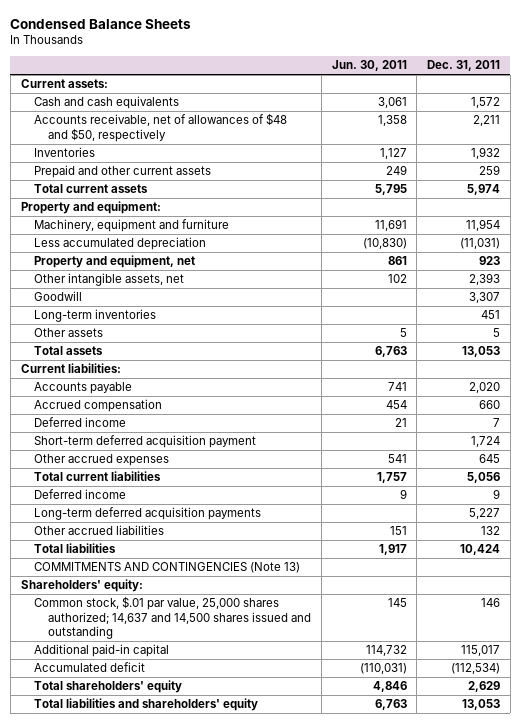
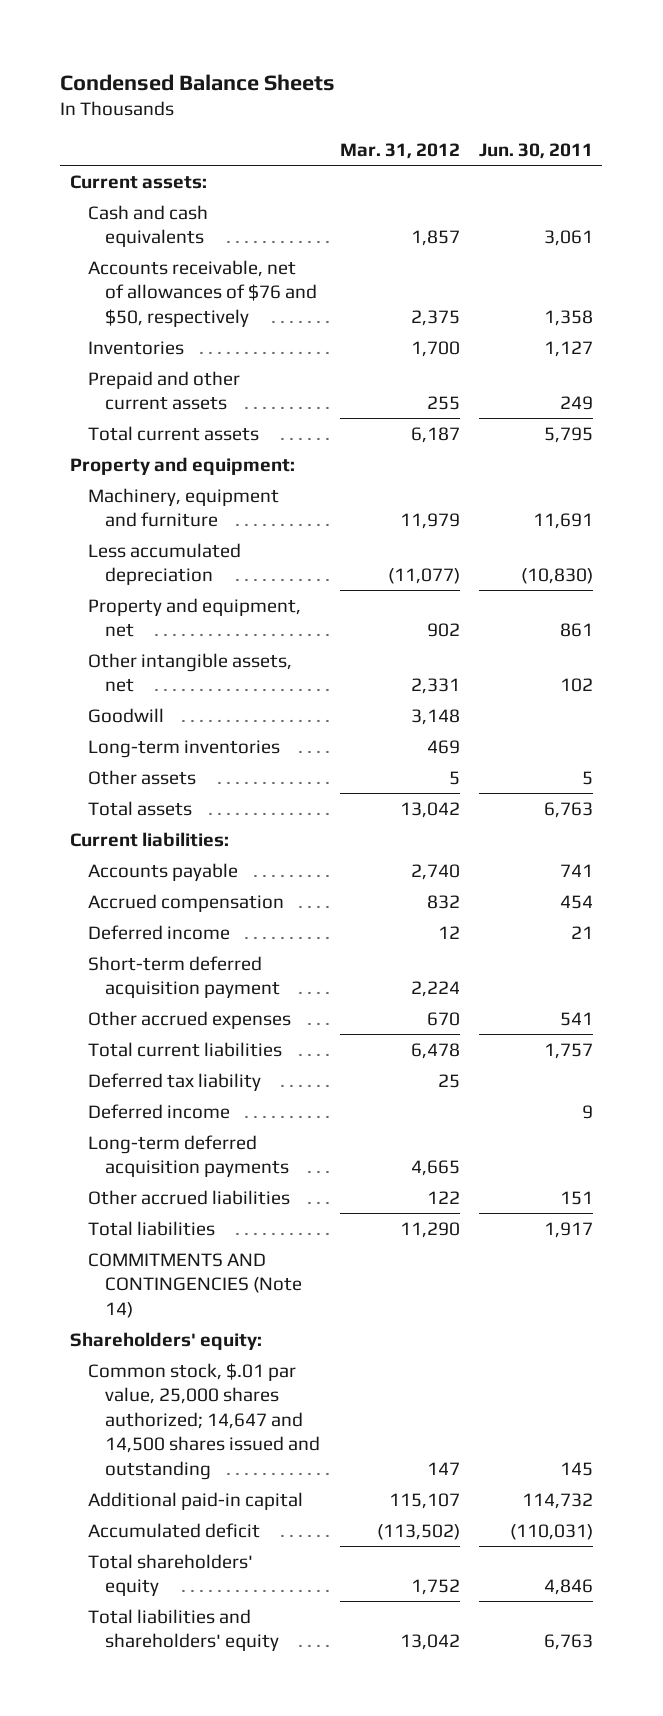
[427,60,501,72] Dec. 31, 2011 -> none
none -> [339,142,460,159] Mar. 31, 2012
[34,113,288,142] Accounts receivable, net of allowances of $48 and $50, respectively -> [87,259,318,327] Accounts receivable, net of allowances of $76 and $50, respectively
none -> [87,1072,261,1091] Deferred tax liability
[34,562,301,574] COMMITMENTS AND CONTINGENCIES (Note 13) -> [87,1252,303,1318] COMMITMENTS AND CONTINGENCIES (Note 14)
[34,596,312,640] Common stock, $.01 par value, 25,000 shares authorized; 14,637 and 14,500 shares issued and outstanding -> [87,1362,321,1480] Common stock, $.01 par value, 25,000 shares authorized; 14,647 and 14,500 shares issued and outstanding

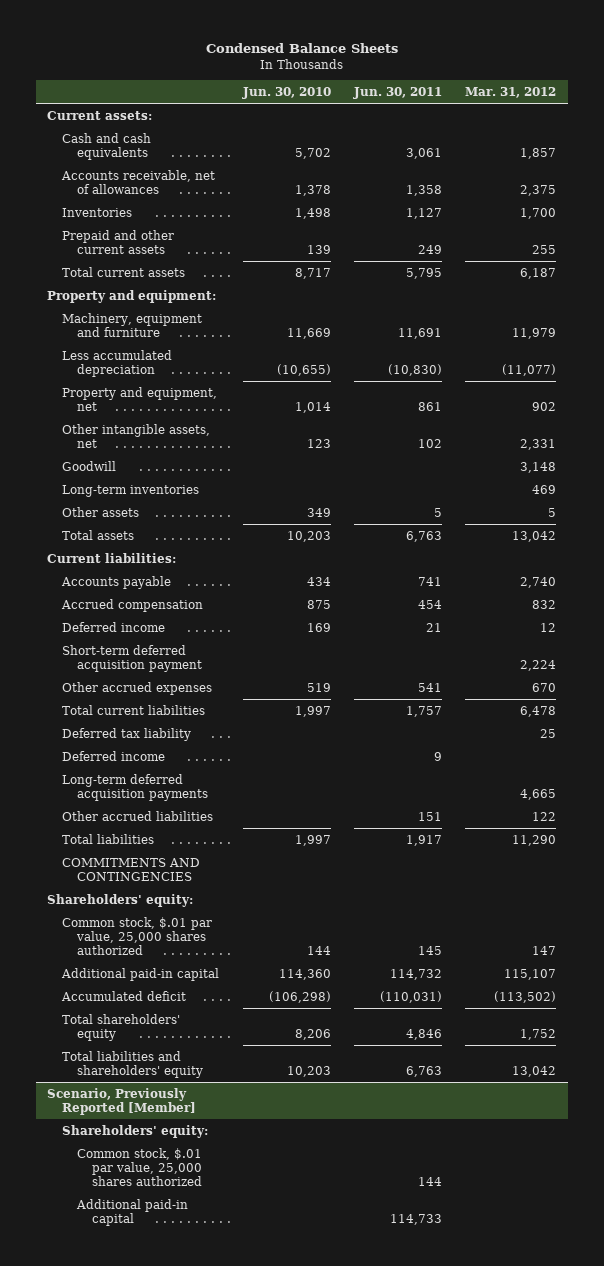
none -> [241,87,331,100] Jun. 30, 2010
[87,259,318,327] Accounts receivable, net of allowances of $76 and $50, respectively -> [61,169,216,194] Accounts receivable, net of allowances
[87,1252,303,1318] COMMITMENTS AND CONTINGENCIES (Note 14) -> [62,857,201,881] COMMITMENTS AND CONTINGENCIES
[87,1362,321,1480] Common stock, $.01 par value, 25,000 shares authorized; 14,647 and 14,500 shares issued and outstanding -> [62,916,213,955] Common stock, $.01 par value, 25,000 shares authorized
none -> [47,1087,197,1115] Scenario, Previously Reported [Member]
none -> [62,1124,209,1138] Shareholders' equity:
none -> [77,1147,203,1186] Common stock, $.01 par value, 25,000 shares authorized
none -> [76,1198,189,1226] Additional paid-in capital

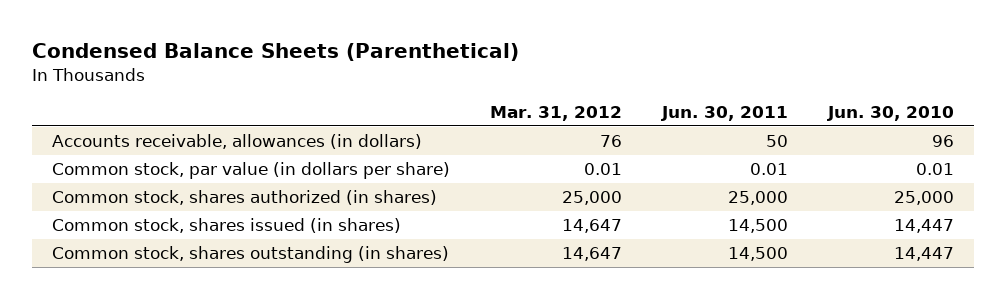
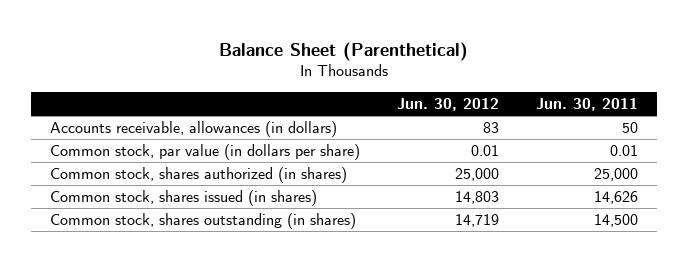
[31,43,519,62] Condensed Balance Sheets (Parenthetical) -> [219,41,469,61] Balance Sheet (Parenthetical)
[489,106,622,122] Mar. 31, 2012 -> none
[827,106,955,122] Jun. 30, 2010 -> none
none -> [397,97,500,111] Jun. 30, 2012
[728,218,789,233] 14,500 -> [594,191,639,205] 14,626

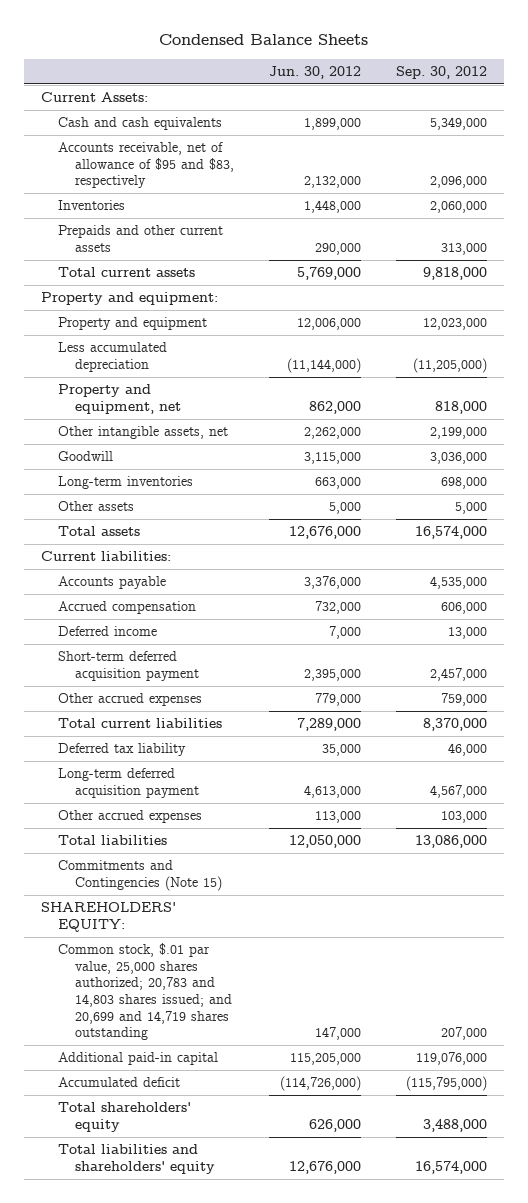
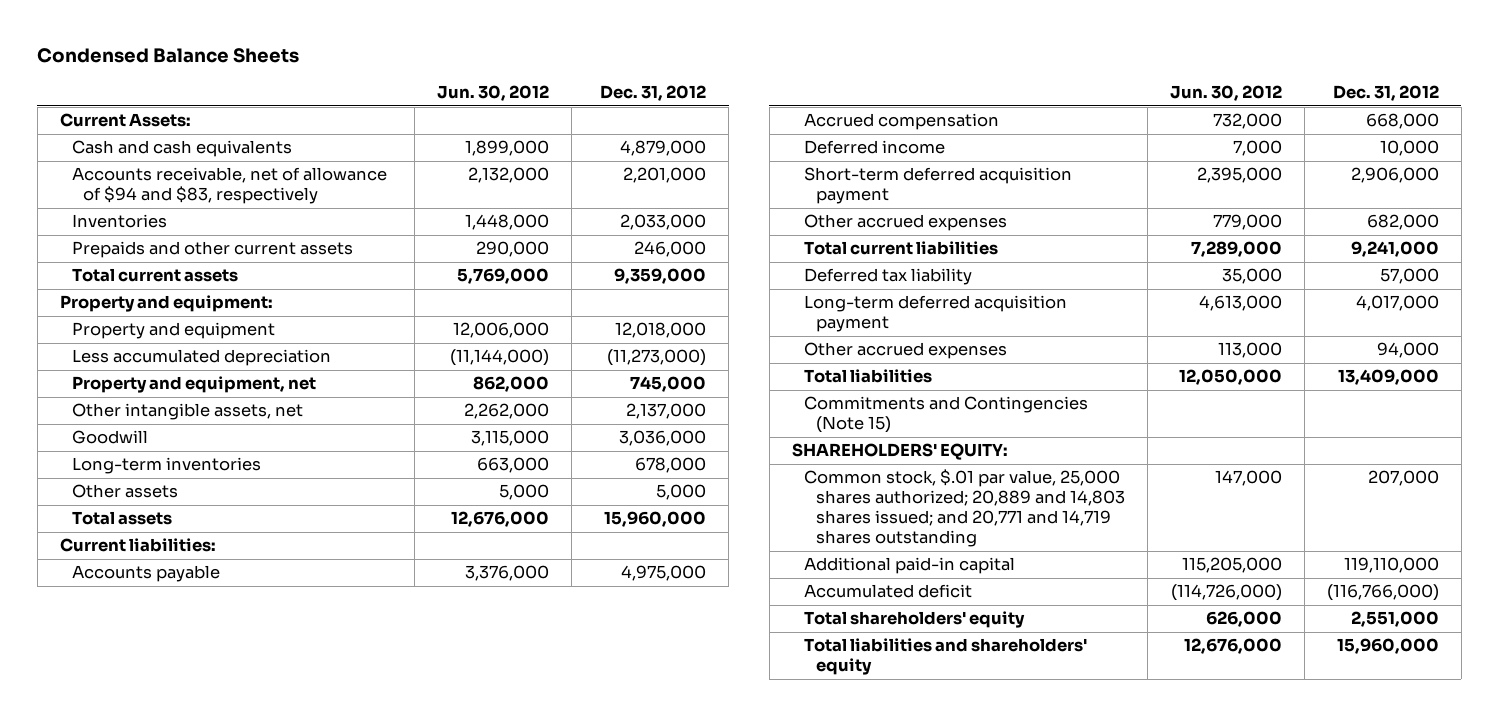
[395,65,487,79] Sep. 30, 2012 -> none
none -> [600,85,707,102] Dec. 31, 2012
[58,142,235,189] Accounts receivable, net of allowance of $95 and $83, respectively -> [71,167,387,205] Accounts receivable, net of allowance of $94 and $83, respectively
[58,943,233,1041] Common stock, $.01 par value, 25,000 shares authorized; 20,783 and 14,803 shares issued; and 20,699 and 14,719 shares outstanding -> [803,469,1125,548] Common stock, $.01 par value, 25,000 shares authorized; 20,889 and 14,803 shares issued; and 20,771 and 14,719 shares outstanding

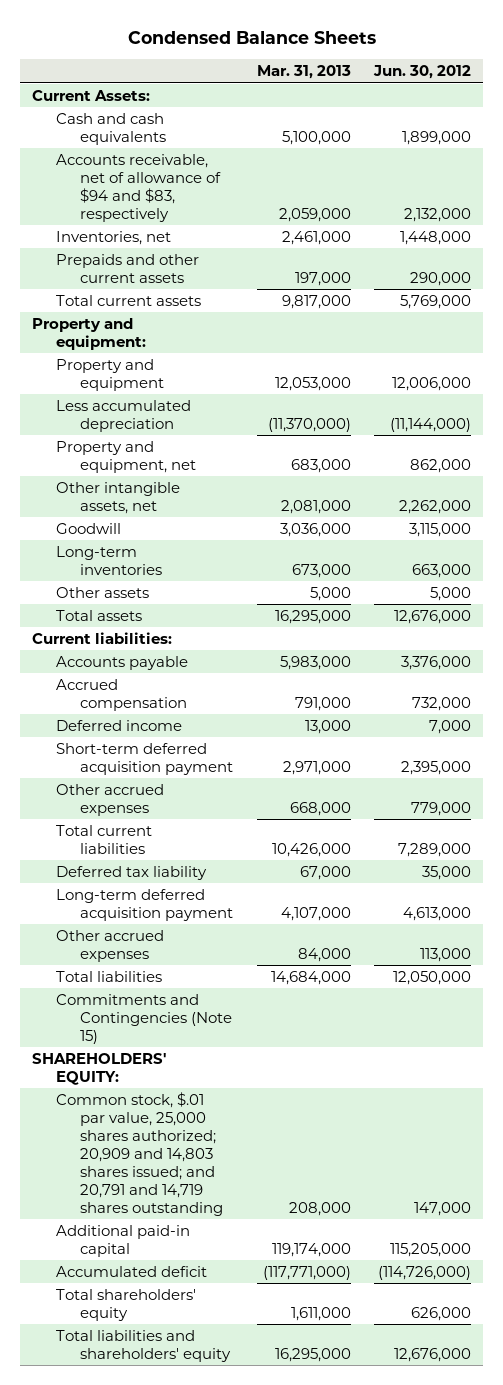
[600,85,707,102] Dec. 31, 2012 -> none
none -> [256,65,351,80] Mar. 31, 2013
[71,214,167,229] Inventories -> [56,231,172,246] Inventories, net
[803,469,1125,548] Common stock, $.01 par value, 25,000 shares authorized; 20,889 and 14,803 shares issued; and 20,771 and 14,719 shares outstanding -> [56,1092,224,1216] Common stock, $.01 par value, 25,000 shares authorized; 20,909 and 14,803 shares issued; and 20,791 and 14,719 shares outstanding

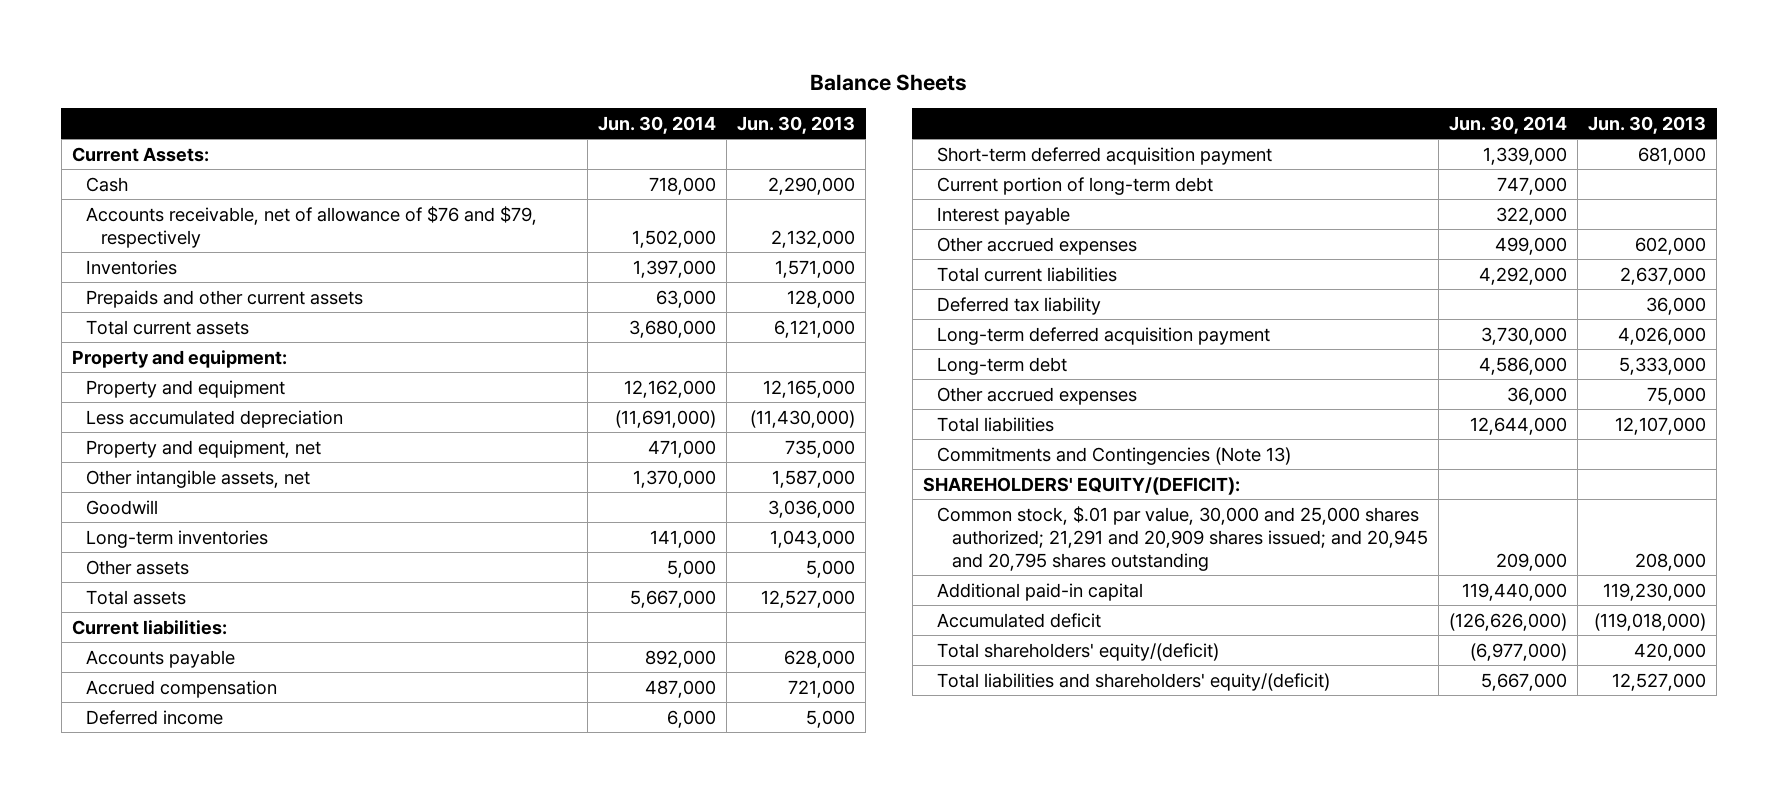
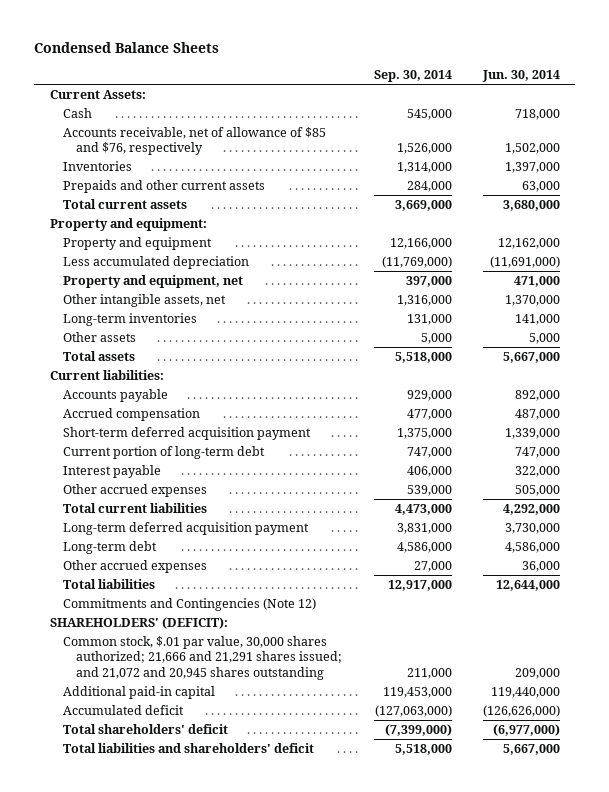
[809,73,967,91] Balance Sheets -> [33,41,219,53] Condensed Balance Sheets
[737,115,856,134] Jun. 30, 2013 -> none
none -> [373,70,452,83] Sep. 30, 2014
[86,205,538,248] Accounts receivable, net of allowance of $76 and $79, respectively -> [62,126,326,156] Accounts receivable, net of allowance of $85 and $76, respectively
[86,499,159,515] Goodwill -> none
[86,709,224,725] Deferred income -> none
[1494,236,1567,255] 499,000 -> [514,484,560,496] 505,000
[937,296,1102,315] Deferred tax liability -> none
[937,446,1292,465] Commitments and Contingencies (Note 13) -> [62,597,316,611] Commitments and Contingencies (Note 12)
[922,476,1240,495] SHAREHOLDERS' EQUITY/(DEFICIT): -> [49,616,228,629] SHAREHOLDERS' (DEFICIT):
[937,505,1428,571] Common stock, $.01 par value, 30,000 and 25,000 shares authorized; 21,291 and 20,909 shares issued; and 20,945 and 20,795 shares outstanding -> [62,635,343,680] Common stock, $.01 par value, 30,000 shares authorized; 21,666 and 21,291 shares issued; and 21,072 and 20,945 shares outstanding
[937,642,1220,661] Total shareholders' equity/(deficit) -> [62,723,228,734] Total shareholders' deficit
[937,672,1331,691] Total liabilities and shareholders' equity/(deficit) -> [62,742,314,753] Total liabilities and shareholders' deficit

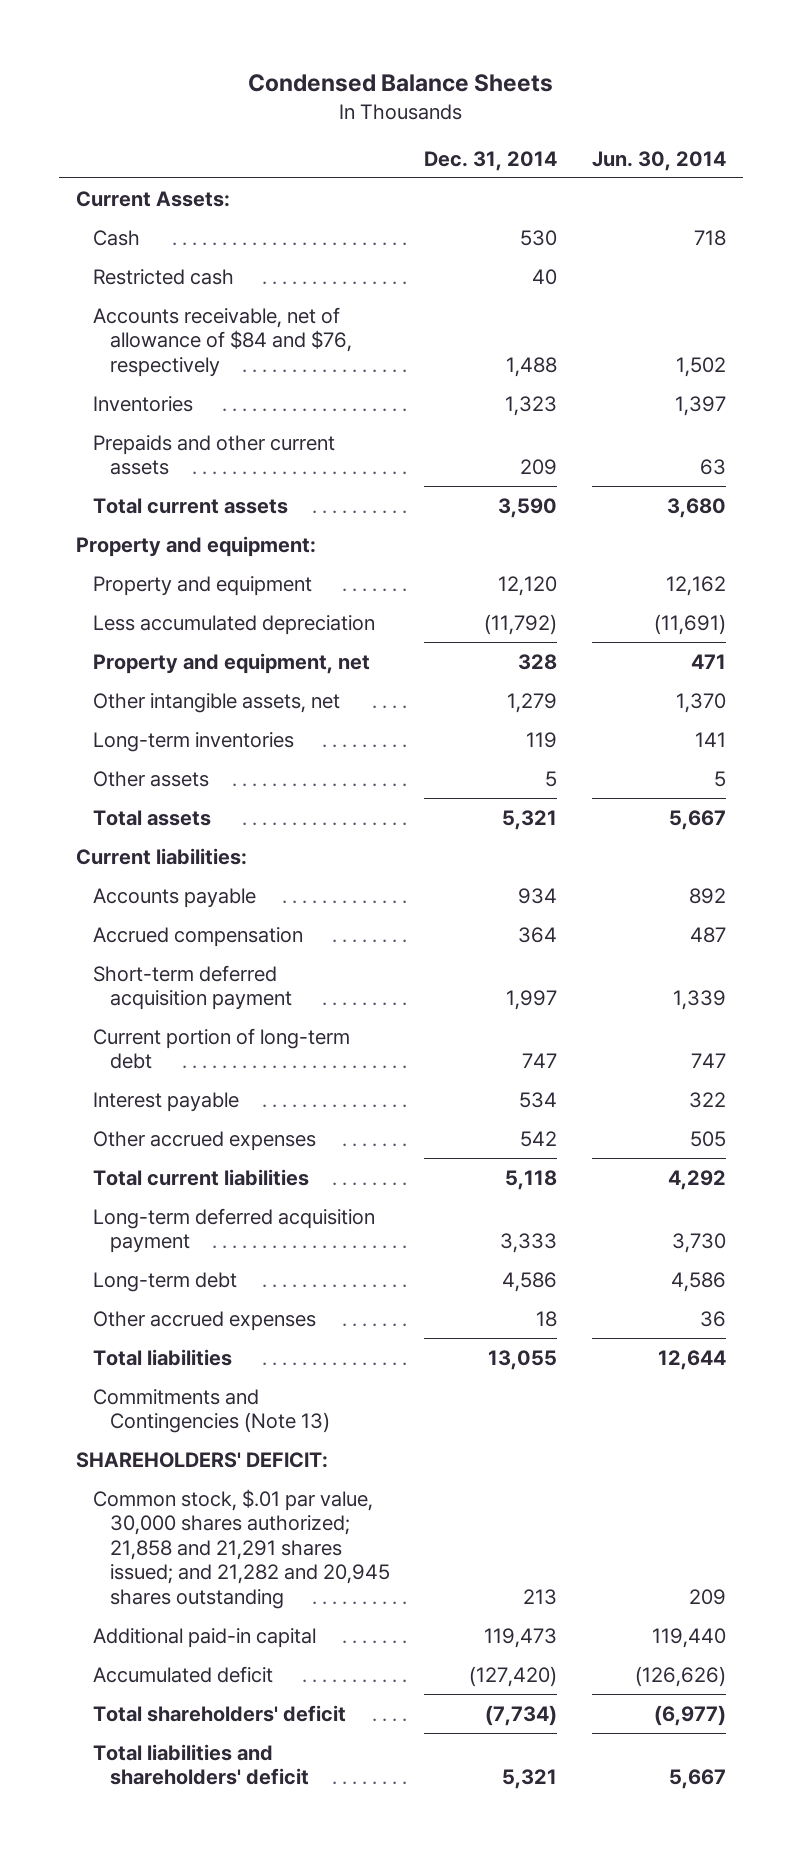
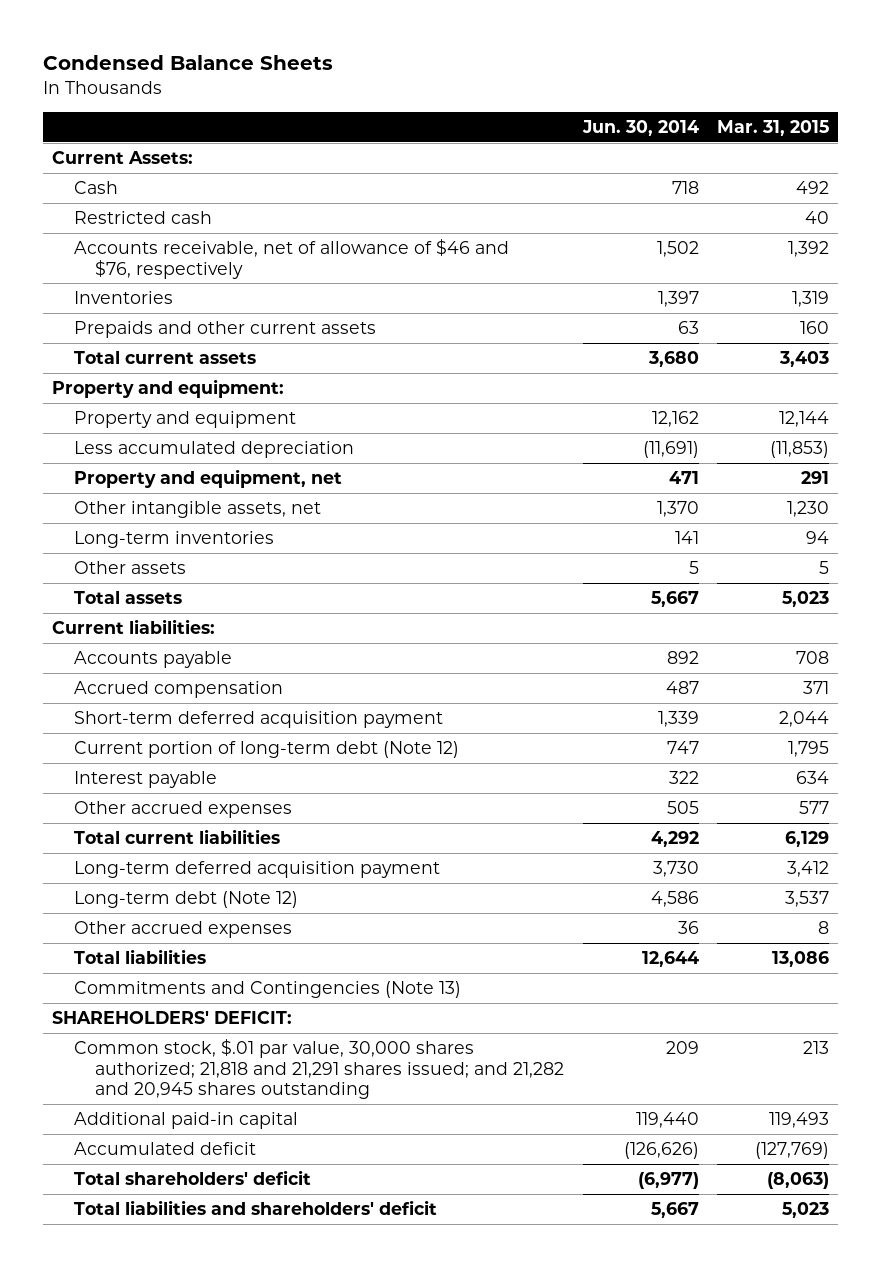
[424,150,558,171] Dec. 31, 2014 -> none
none -> [717,119,830,136] Mar. 31, 2015
[92,306,352,377] Accounts receivable, net of allowance of $84 and $76, respectively -> [73,239,509,279] Accounts receivable, net of allowance of $46 and $76, respectively
[92,1027,350,1070] Current portion of long-term debt -> [73,741,459,759] Current portion of long-term debt (Note 12)
[92,1271,237,1292] Long-term debt -> [73,891,298,909] Long-term debt (Note 12)
[92,1488,390,1609] Common stock, $.01 par value, 30,000 shares authorized; 21,858 and 21,291 shares issued; and 21,282 and 20,945 shares outstanding -> [73,1039,565,1099] Common stock, $.01 par value, 30,000 shares authorized; 21,818 and 21,291 shares issued; and 21,282 and 20,945 shares outstanding

